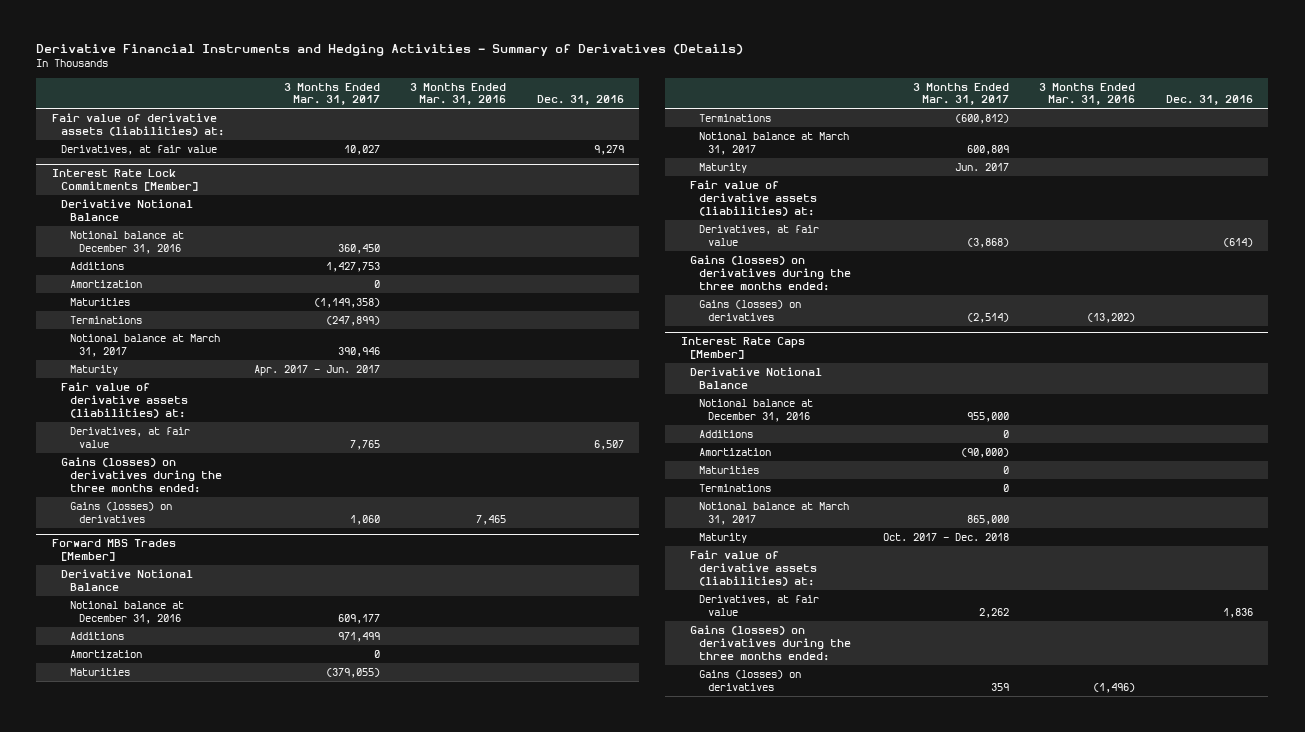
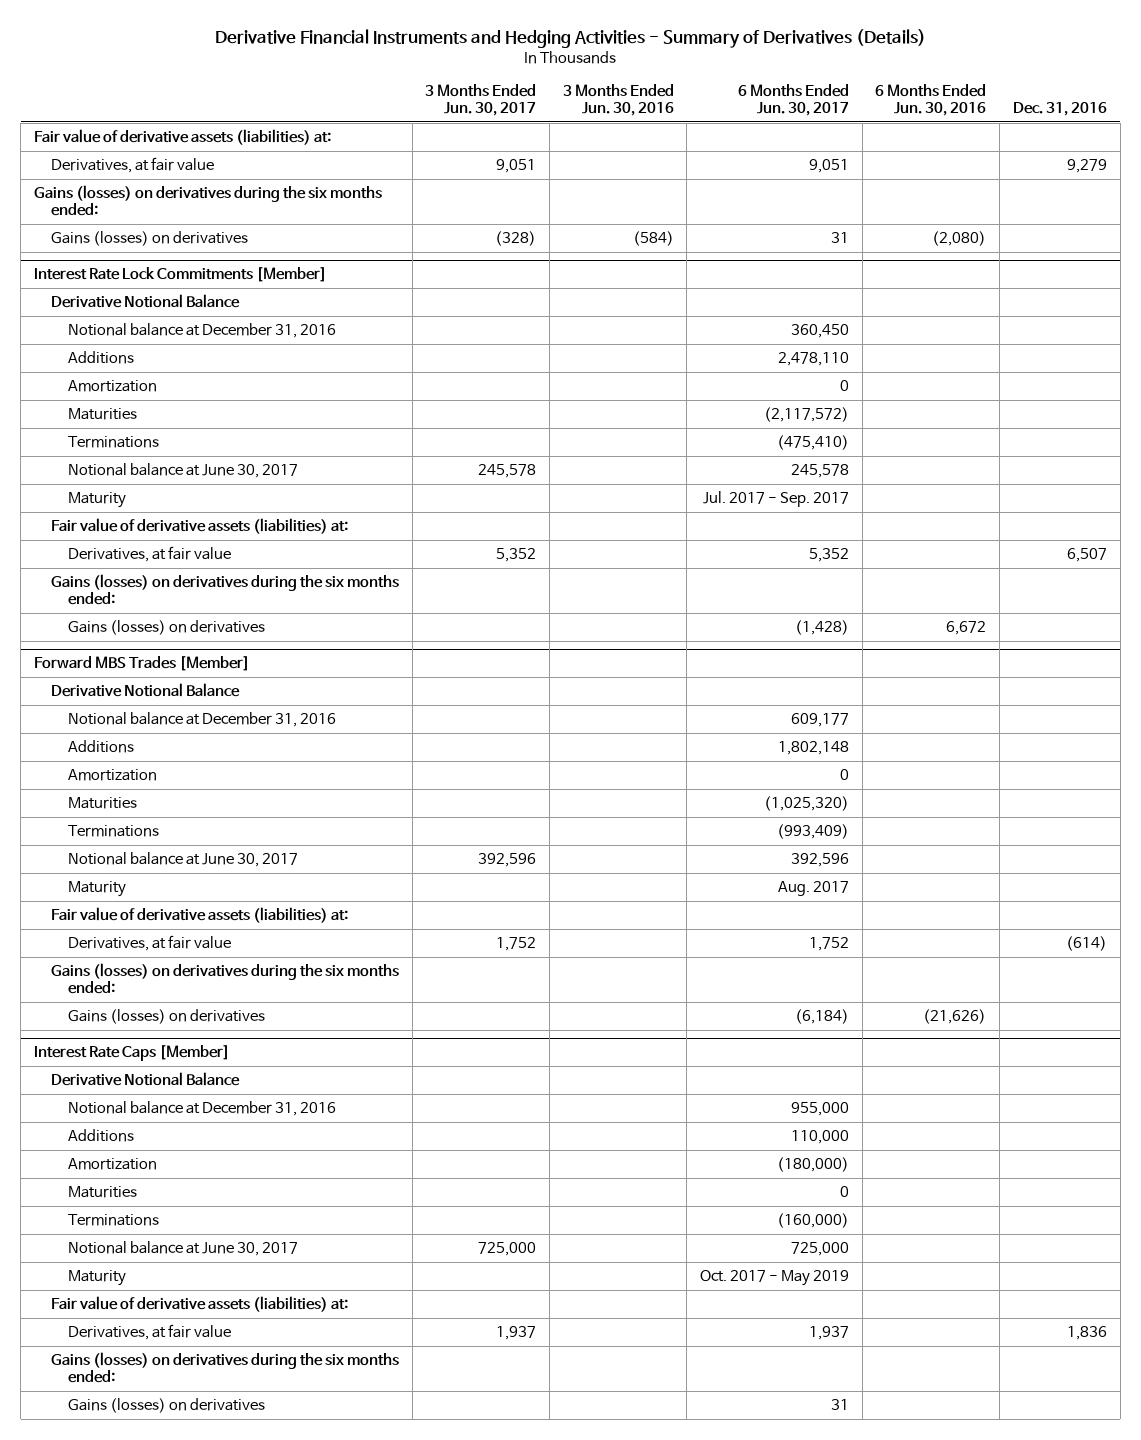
[284,82,381,106] 3 Months Ended Mar. 31, 2017 -> none
[410,82,507,106] 3 Months Ended Mar. 31, 2016 -> none
none -> [425,84,537,116] 3 Months Ended Jun. 30, 2017
none -> [562,84,674,116] 3 Months Ended Jun. 30, 2016
none -> [738,84,850,116] 6 Months Ended Jun. 30, 2017
none -> [875,84,987,116] 6 Months Ended Jun. 30, 2016
none -> [34,185,383,216] Gains (losses) on derivatives during the six months ended:
none -> [50,231,248,247] Gains (losses) on derivatives
[69,334,220,357] Notional balance at March 31, 2017 -> [67,463,298,479] Notional balance at June 30, 2017
[60,457,222,493] Gains (losses) on derivatives during the three months ended: -> [50,574,399,605] Gains (losses) on derivatives during the six months ended:
[698,132,849,155] Notional balance at March 31, 2017 -> [67,852,298,868] Notional balance at June 30, 2017
[689,255,851,291] Gains (losses) on derivatives during the three months ended: -> [50,963,399,994] Gains (losses) on derivatives during the six months ended:
[698,502,849,525] Notional balance at March 31, 2017 -> [67,1241,298,1257] Notional balance at June 30, 2017
[689,625,851,661] Gains (losses) on derivatives during the three months ended: -> [50,1352,399,1383] Gains (losses) on derivatives during the six months ended:

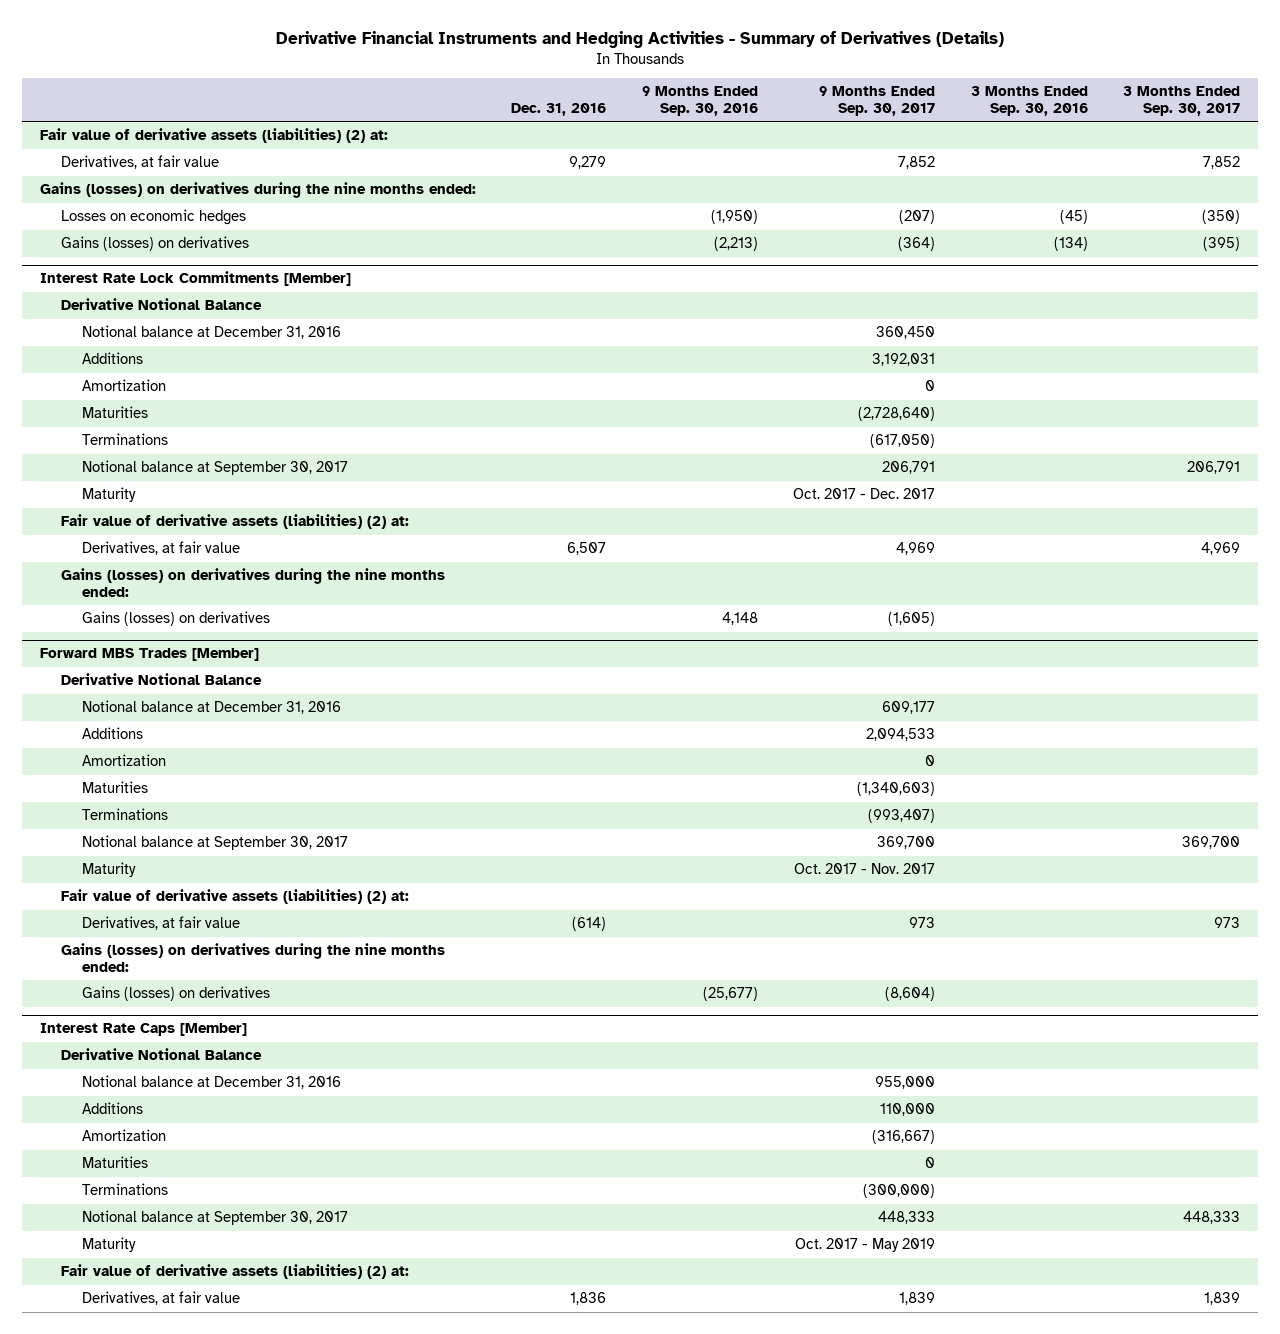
[425,84,537,116] 3 Months Ended Jun. 30, 2017 -> none
[562,84,674,116] 3 Months Ended Jun. 30, 2016 -> none
[738,84,850,116] 6 Months Ended Jun. 30, 2017 -> none
[875,84,987,116] 6 Months Ended Jun. 30, 2016 -> none
none -> [641,86,758,116] 9 Months Ended Sep. 30, 2016
none -> [819,86,936,116] 9 Months Ended Sep. 30, 2017
none -> [970,86,1088,116] 3 Months Ended Sep. 30, 2016
none -> [1123,86,1241,116] 3 Months Ended Sep. 30, 2017
[34,129,332,146] Fair value of derivative assets (liabilities) at: -> [39,128,388,144] Fair value of derivative assets (liabilities) (2) at:
[34,185,383,216] Gains (losses) on derivatives during the six months ended: -> [39,182,476,199] Gains (losses) on derivatives during the nine months ended:
none -> [61,209,247,226] Losses on economic hedges
[67,463,298,479] Notional balance at June 30, 2017 -> [82,460,349,476] Notional balance at September 30, 2017
[50,518,348,535] Fair value of derivative assets (liabilities) at: -> [61,514,410,530] Fair value of derivative assets (liabilities) (2) at:
[50,574,399,605] Gains (losses) on derivatives during the six months ended: -> [61,568,446,597] Gains (losses) on derivatives during the nine months ended:
[67,852,298,868] Notional balance at June 30, 2017 -> [82,835,349,851] Notional balance at September 30, 2017
[50,907,348,924] Fair value of derivative assets (liabilities) at: -> [61,889,410,905] Fair value of derivative assets (liabilities) (2) at:
[50,963,399,994] Gains (losses) on derivatives during the six months ended: -> [61,943,446,972] Gains (losses) on derivatives during the nine months ended:
[67,1241,298,1257] Notional balance at June 30, 2017 -> [82,1210,349,1226] Notional balance at September 30, 2017
[50,1296,348,1313] Fair value of derivative assets (liabilities) at: -> [61,1264,410,1280] Fair value of derivative assets (liabilities) (2) at:
[50,1352,399,1383] Gains (losses) on derivatives during the six months ended: -> none
[67,1398,265,1414] Gains (losses) on derivatives -> none

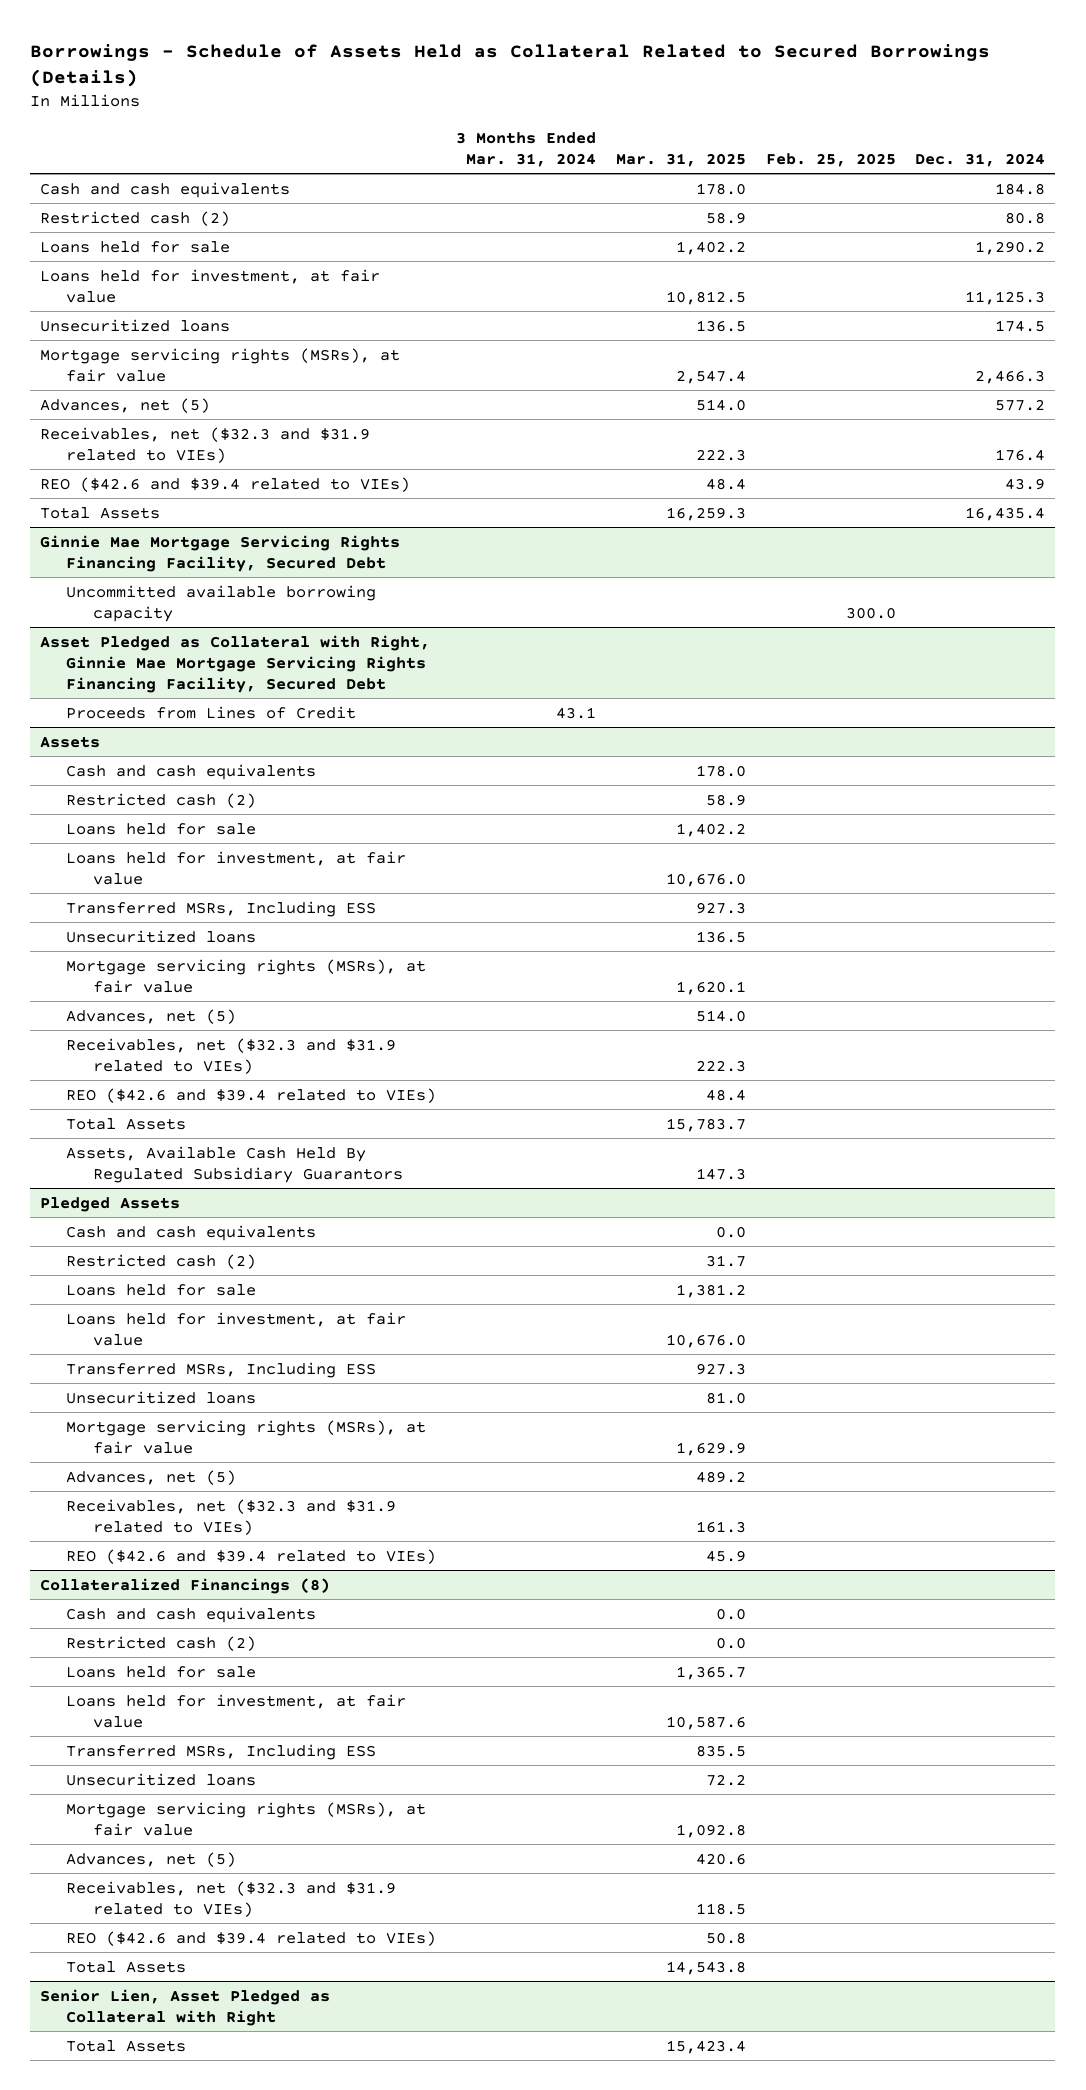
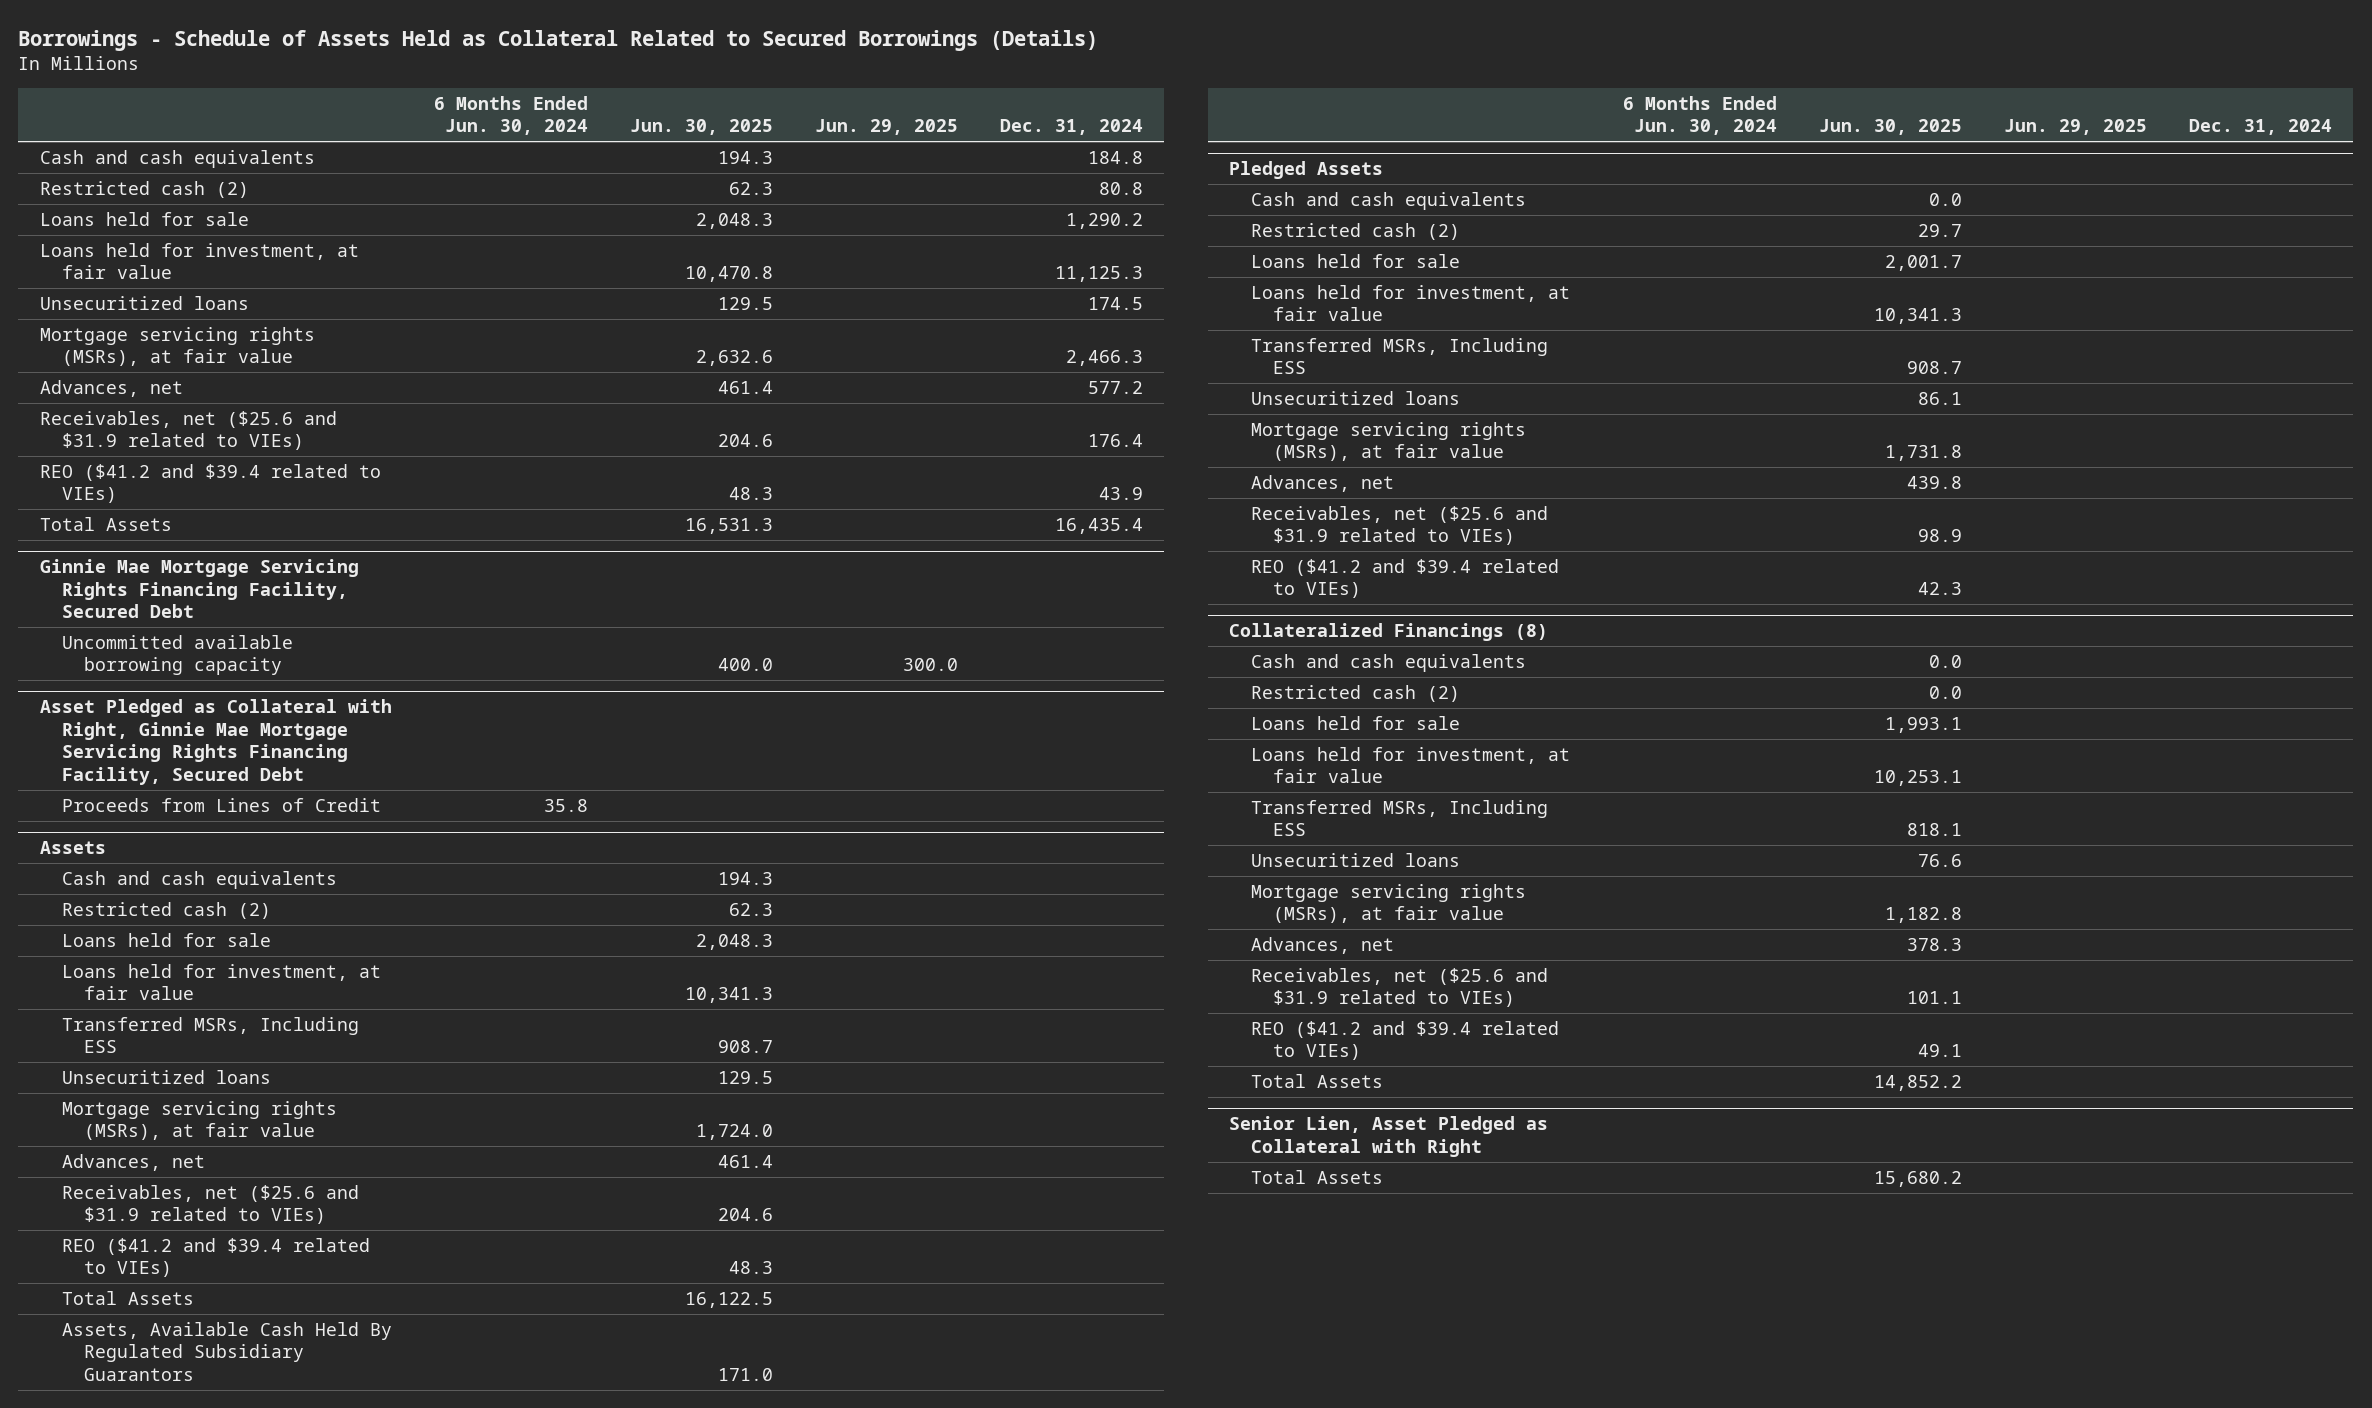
[456,131,597,167] 3 Months Ended Mar. 31, 2024 -> none
[615,152,746,167] Mar. 31, 2025 -> none
[765,152,896,167] Feb. 25, 2025 -> none
none -> [433,95,588,136] 6 Months Ended Jun. 30, 2024
none -> [629,119,773,136] Jun. 30, 2025
none -> [814,119,958,136] Jun. 29, 2025
[40,397,211,413] Advances, net (5) -> [39,379,183,397] Advances, net
[40,426,371,463] Receivables, net ($32.3 and $31.9 related to VIEs) -> [39,410,337,451] Receivables, net ($25.6 and $31.9 related to VIEs)
[40,476,411,492] REO ($42.6 and $39.4 related to VIEs) -> [39,463,381,504] REO ($41.2 and $39.4 related to VIEs)
[66,1008,237,1024] Advances, net (5) -> [61,1153,205,1171] Advances, net
[66,1037,397,1074] Receivables, net ($32.3 and $31.9 related to VIEs) -> [61,1184,359,1225] Receivables, net ($25.6 and $31.9 related to VIEs)
[66,1087,437,1103] REO ($42.6 and $39.4 related to VIEs) -> [61,1237,370,1278] REO ($41.2 and $39.4 related to VIEs)
[66,1469,237,1485] Advances, net (5) -> [1251,474,1395,492] Advances, net
[66,1498,397,1535] Receivables, net ($32.3 and $31.9 related to VIEs) -> [1251,505,1549,546] Receivables, net ($25.6 and $31.9 related to VIEs)
[66,1548,437,1564] REO ($42.6 and $39.4 related to VIEs) -> [1251,558,1560,599] REO ($41.2 and $39.4 related to VIEs)
[66,1851,237,1867] Advances, net (5) -> [1251,936,1395,954] Advances, net
[66,1880,397,1917] Receivables, net ($32.3 and $31.9 related to VIEs) -> [1251,967,1549,1008] Receivables, net ($25.6 and $31.9 related to VIEs)
[66,1930,437,1946] REO ($42.6 and $39.4 related to VIEs) -> [1251,1020,1560,1061] REO ($41.2 and $39.4 related to VIEs)

